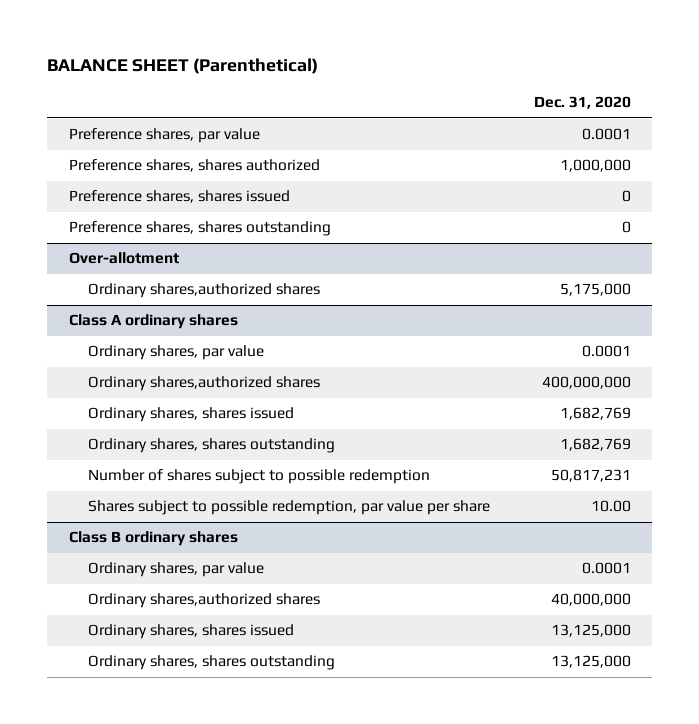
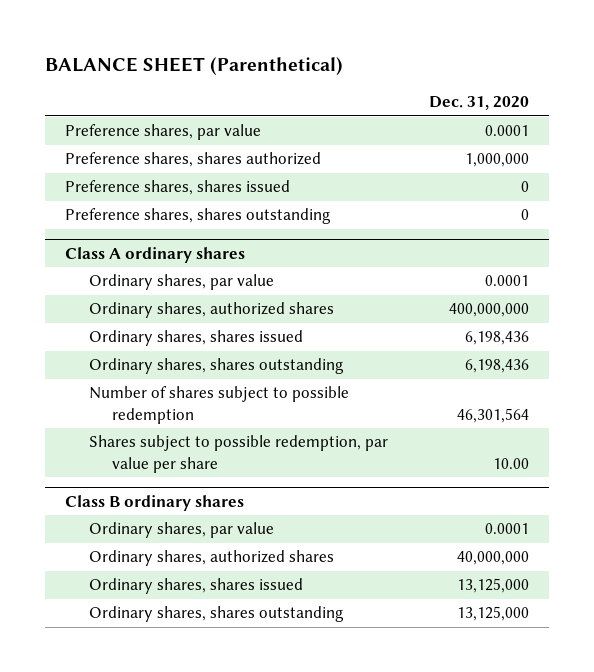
[68,252,179,265] Over-allotment -> none
[88,283,321,299] Ordinary shares,authorized shares -> none
[88,376,321,392] Ordinary shares,authorized shares -> [88,302,334,319] Ordinary shares, authorized shares
[559,407,631,421] 1,682,769 -> [464,331,529,346] 6,198,436
[559,438,631,452] 1,682,769 -> [464,359,529,374] 6,198,436
[550,469,631,483] 50,817,231 -> [456,407,529,423] 46,301,564
[88,593,321,609] Ordinary shares,authorized shares -> [88,550,334,567] Ordinary shares, authorized shares

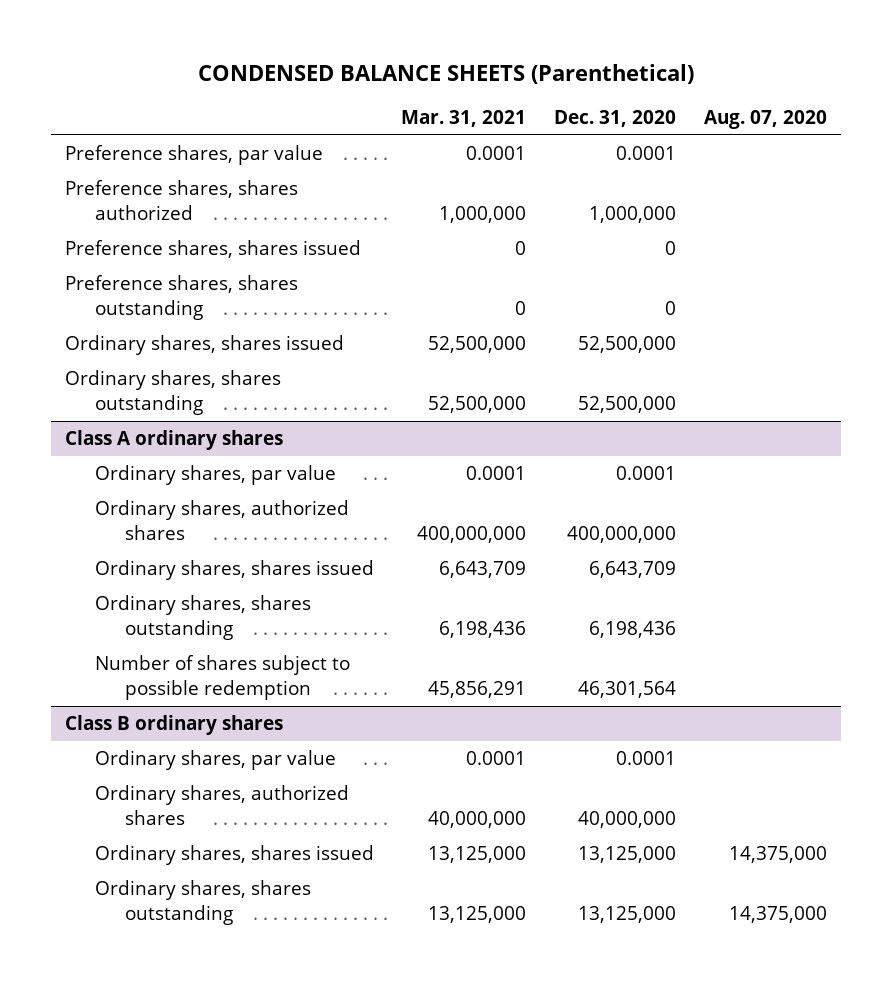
[44,57,343,76] BALANCE SHEET (Parenthetical) -> [197,63,694,84] CONDENSED BALANCE SHEETS (Parenthetical)
none -> [401,109,527,127] Mar. 31, 2021
none -> [703,109,827,129] Aug. 07, 2020
none -> [65,335,345,356] Ordinary shares, shares issued
none -> [65,370,282,415] Ordinary shares, shares outstanding
[464,331,529,346] 6,198,436 -> [589,561,677,579] 6,643,709
[88,435,388,473] Shares subject to possible redemption, par value per share -> none

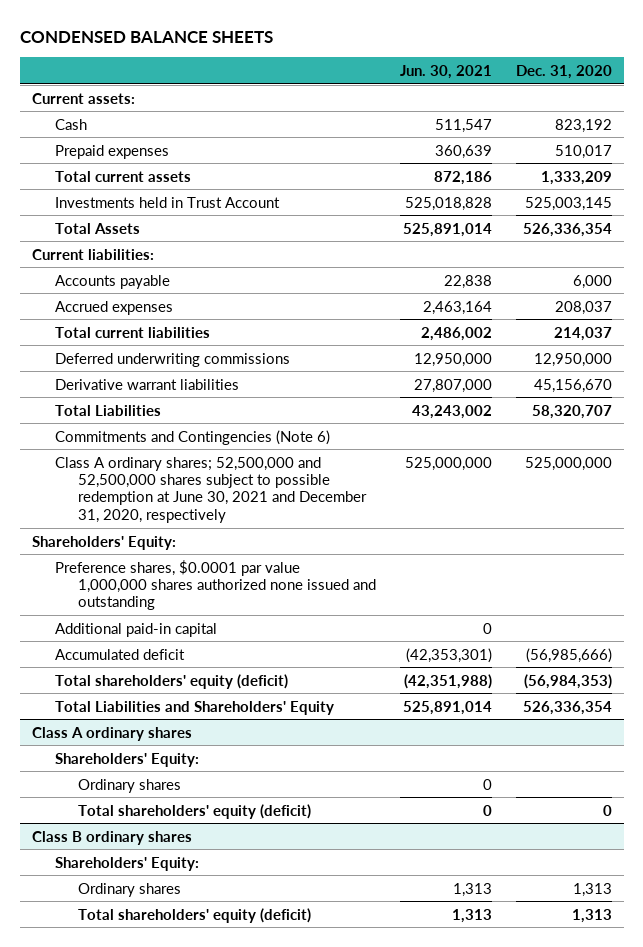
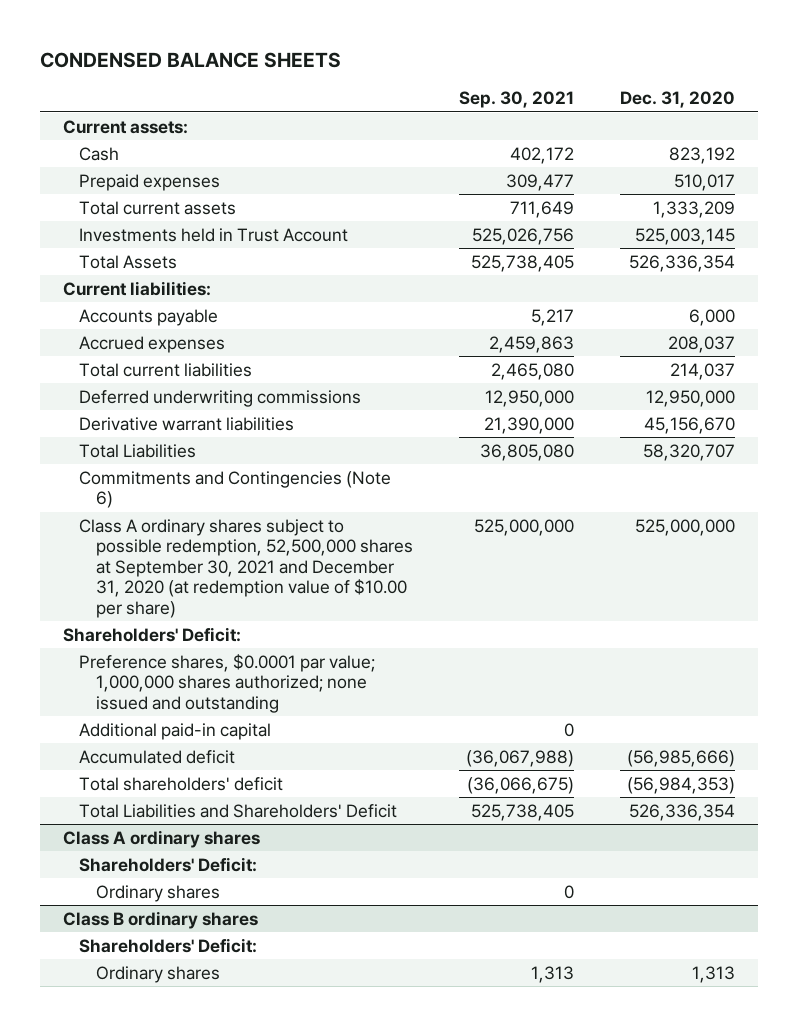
[400,64,493,79] Jun. 30, 2021 -> none
none -> [459,91,575,109] Sep. 30, 2021
[54,456,368,523] Class A ordinary shares; 52,500,000 and 52,500,000 shares subject to possible redemption at June 30, 2021 and December 31, 2020, respectively -> [79,518,414,619] Class A ordinary shares subject to possible redemption, 52,500,000 shares at September 30, 2021 and December 31, 2020 (at redemption value of $10.00 per share)
[31,535,176,550] Shareholders' Equity: -> [62,626,241,642] Shareholders' Deficit:
[54,559,377,611] Preference shares, $0.0001 par value 1,000,000 shares authorized none issued and outstanding -> [79,653,376,713] Preference shares, $0.0001 par value; 1,000,000 shares authorized; none issued and outstanding
[54,673,288,689] Total shareholders' equity (deficit) -> [79,776,284,791] Total shareholders' deficit
[54,700,334,715] Total Liabilities and Shareholders' Equity -> [79,803,398,818] Total Liabilities and Shareholders' Deficit
[54,752,199,767] Shareholders' Equity: -> [79,856,258,872] Shareholders' Deficit:
[78,803,312,819] Total shareholders' equity (deficit) -> none
[54,856,199,871] Shareholders' Equity: -> [79,937,258,953] Shareholders' Deficit:
[78,907,312,923] Total shareholders' equity (deficit) -> none

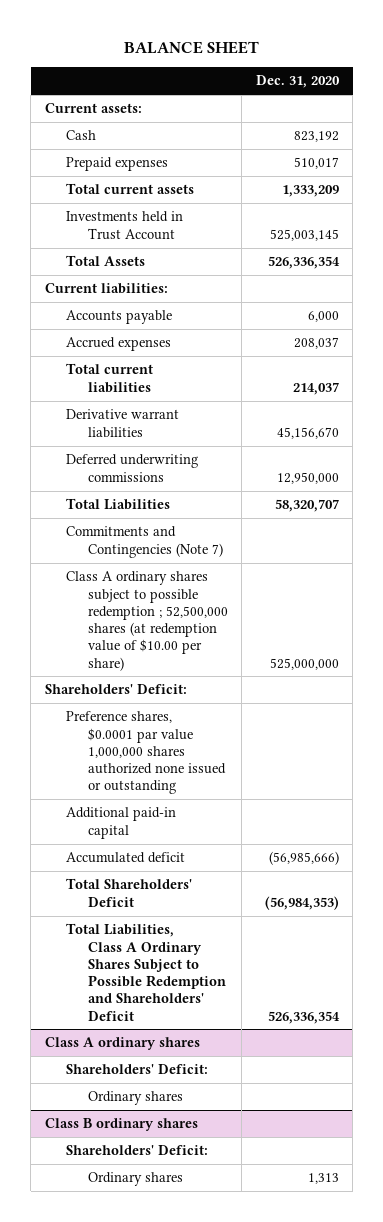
[39,51,341,68] CONDENSED BALANCE SHEETS -> [123,40,259,54] BALANCE SHEET
[459,91,575,109] Sep. 30, 2021 -> none
[79,389,362,407] Deferred underwriting commissions -> [66,454,199,482] Deferred underwriting commissions
[79,470,392,509] Commitments and Contingencies (Note 6) -> [66,526,223,558] Commitments and Contingencies (Note 7)
[79,518,414,619] Class A ordinary shares subject to possible redemption, 52,500,000 shares at September 30, 2021 and December 31, 2020 (at redemption value of $10.00 per share) -> [66,571,228,671] Class A ordinary shares subject to possible redemption ; 52,500,000 shares (at redemption value of $10.00 per share)
[79,653,376,713] Preference shares, $0.0001 par value; 1,000,000 shares authorized; none issued and outstanding -> [66,711,226,795] Preference shares, $0.0001 par value 1,000,000 shares authorized none issued or outstanding
[79,776,284,791] Total shareholders' deficit -> [66,878,193,907] Total Shareholders' Deficit
[79,803,398,818] Total Liabilities and Shareholders' Deficit -> [66,923,226,1021] Total Liabilities, Class A Ordinary Shares Subject to Possible Redemption and Shareholders' Deficit

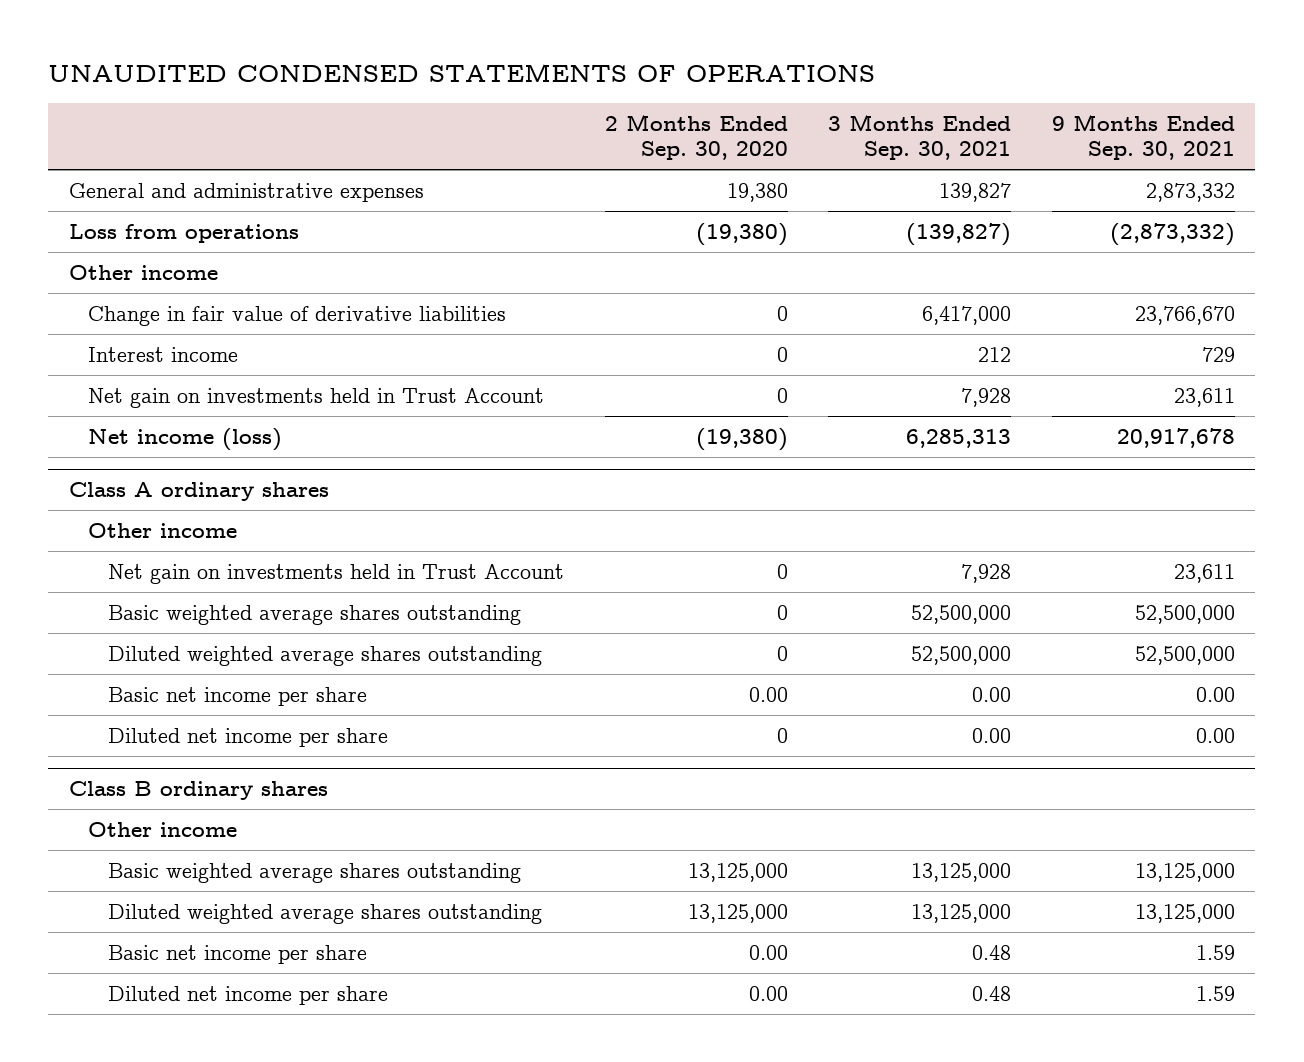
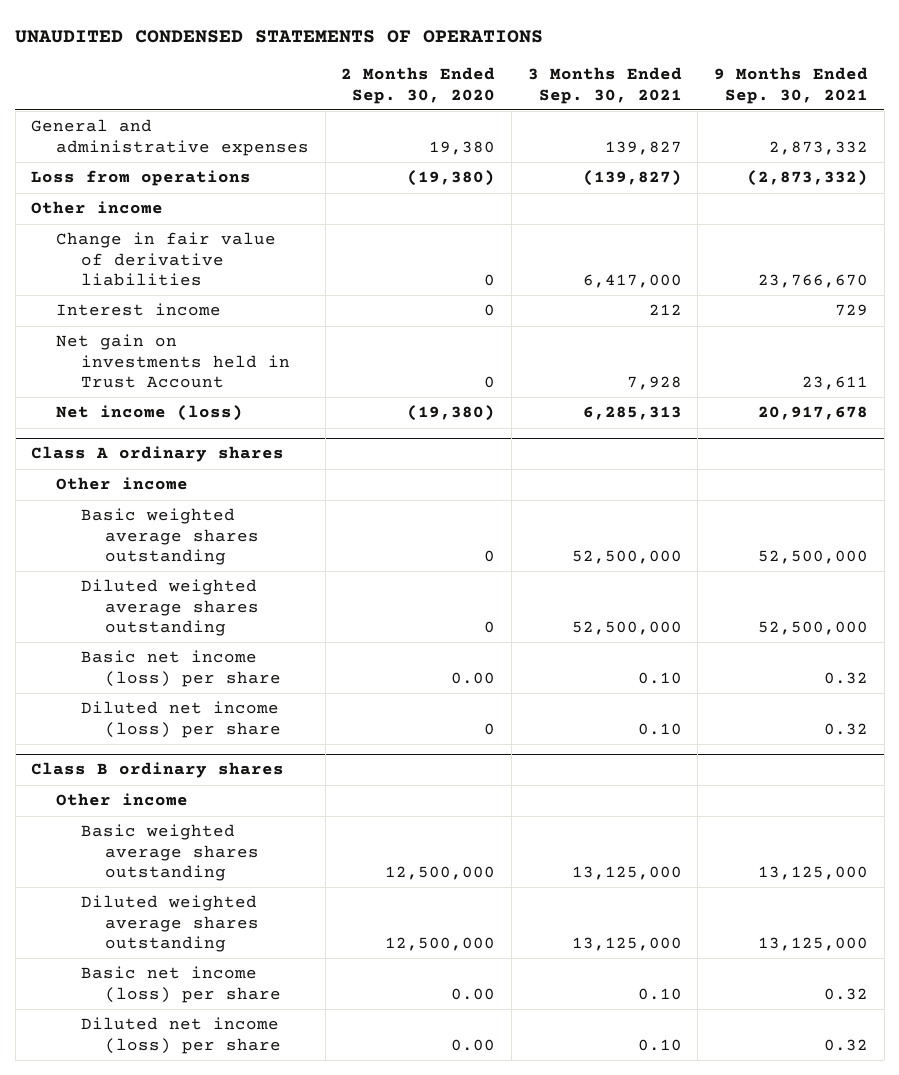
[107,563,564,584] Net gain on investments held in Trust Account -> none
[107,686,367,706] Basic net income per share -> [80,650,282,687] Basic net income (loss) per share
[972,686,1012,702] 0.00 -> [637,671,682,684] 0.10
[1196,686,1236,702] 0.00 -> [823,671,868,684] 0.32
[107,727,388,747] Diluted net income per share -> [80,701,282,738] Diluted net income (loss) per share
[972,727,1012,743] 0.00 -> [637,722,682,735] 0.10
[1196,727,1236,743] 0.00 -> [823,722,868,735] 0.32
[687,862,788,882] 13,125,000 -> [385,865,496,880] 12,500,000
[687,903,788,923] 13,125,000 -> [385,936,496,951] 12,500,000
[107,944,367,964] Basic net income per share -> [80,966,282,1003] Basic net income (loss) per share
[972,944,1012,960] 0.48 -> [637,987,682,1000] 0.10
[1196,944,1236,960] 1.59 -> [823,987,868,1000] 0.32
[107,985,388,1005] Diluted net income per share -> [80,1017,282,1054] Diluted net income (loss) per share
[972,985,1012,1001] 0.48 -> [637,1038,682,1051] 0.10
[1196,985,1236,1001] 1.59 -> [823,1038,868,1051] 0.32

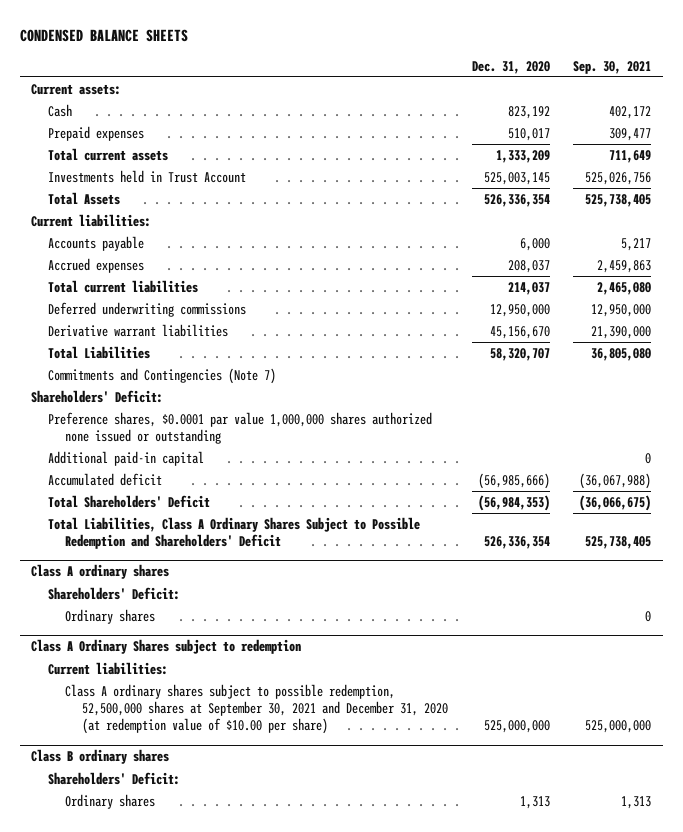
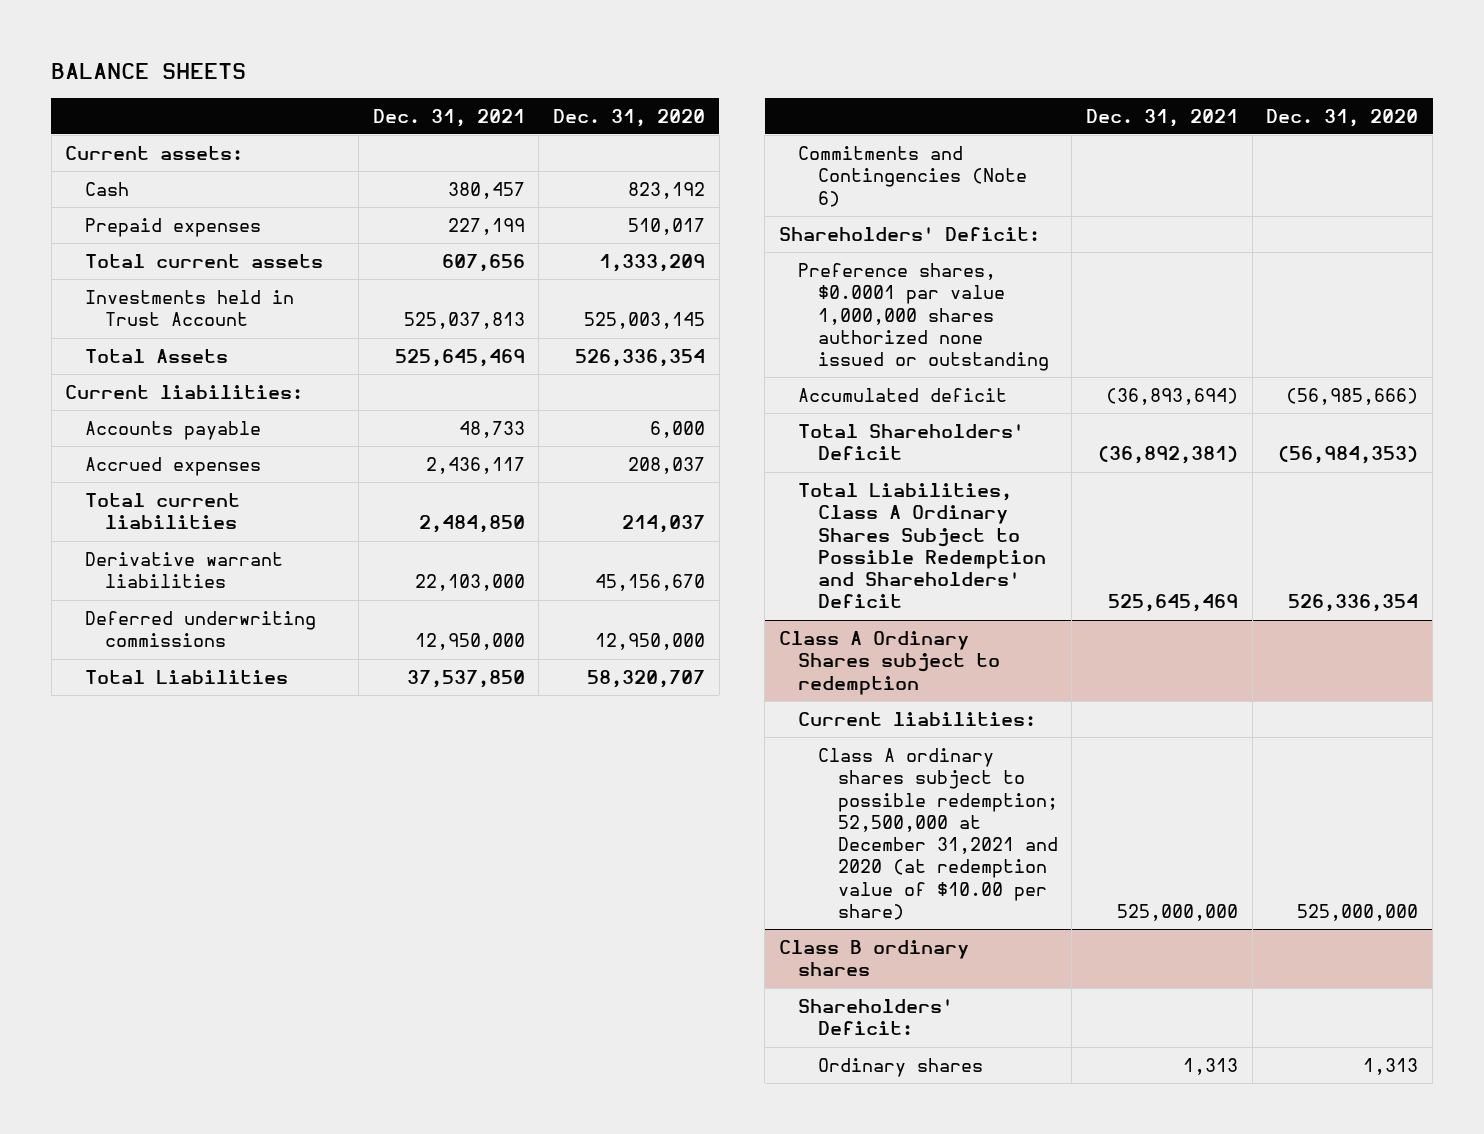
[19,29,188,43] CONDENSED BALANCE SHEETS -> [51,63,247,80] BALANCE SHEETS
[573,60,652,74] Sep. 30, 2021 -> none
none -> [372,108,525,127] Dec. 31, 2021
[48,301,247,317] Deferred underwriting commissions -> [84,611,316,648] Deferred underwriting commissions
[48,367,277,384] Commitments and Contingencies (Note 7) -> [798,146,1028,207] Commitments and Contingencies (Note 6)
[48,450,205,466] Additional paid-in capital -> none
[31,564,170,580] Class A ordinary shares -> none
[48,586,181,600] Shareholders' Deficit: -> none
[65,608,156,624] Ordinary shares -> none
[65,683,449,735] Class A ordinary shares subject to possible redemption, 52,500,000 shares at September 30, 2021 and December 31, 2020 (at redemption value of $10.00 per share) -> [818,748,1058,921] Class A ordinary shares subject to possible redemption; 52,500,000 at December 31,2021 and 2020 (at redemption value of $10.00 per share)

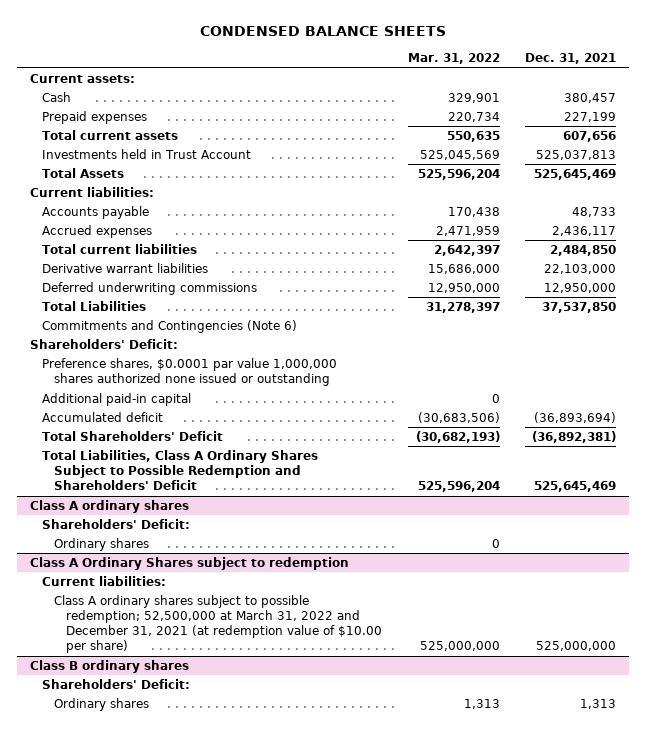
[51,63,247,80] BALANCE SHEETS -> [200,26,447,37] CONDENSED BALANCE SHEETS
[552,108,705,127] Dec. 31, 2020 -> none
none -> [407,53,500,65] Mar. 31, 2022
none -> [42,393,192,407] Additional paid-in capital
none -> [30,500,190,514] Class A ordinary shares
none -> [42,519,191,530] Shareholders' Deficit:
none -> [54,538,150,552] Ordinary shares
[818,748,1058,921] Class A ordinary shares subject to possible redemption; 52,500,000 at December 31,2021 and 2020 (at redemption value of $10.00 per share) -> [54,595,383,654] Class A ordinary shares subject to possible redemption; 52,500,000 at March 31, 2022 and December 31, 2021 (at redemption value of $10.00 per share)

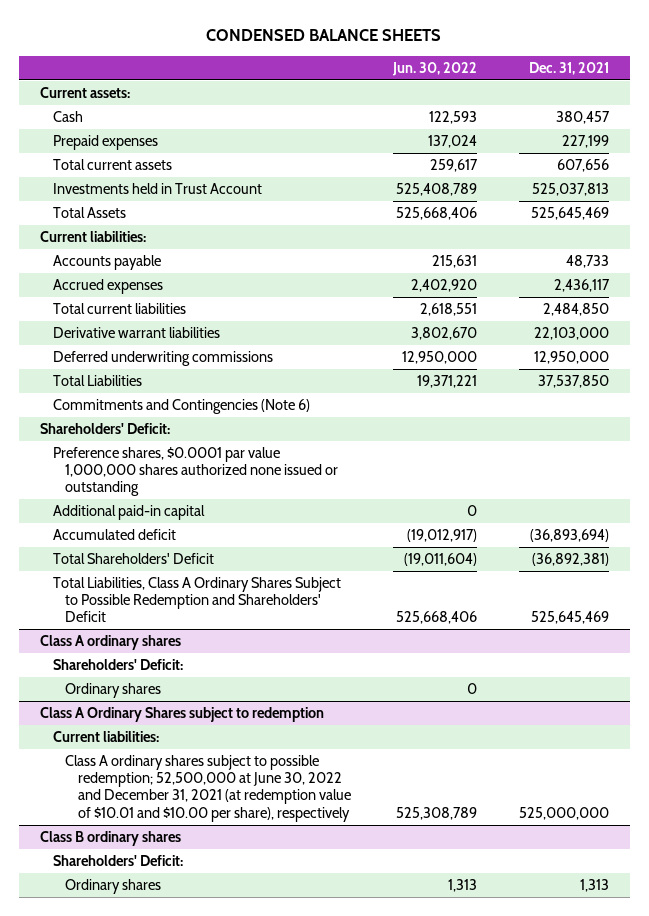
[407,53,500,65] Mar. 31, 2022 -> none
none -> [391,61,477,76] Jun. 30, 2022
[54,595,383,654] Class A ordinary shares subject to possible redemption; 52,500,000 at March 31, 2022 and December 31, 2021 (at redemption value of $10.00 per share) -> [65,755,351,822] Class A ordinary shares subject to possible redemption; 52,500,000 at June 30, 2022 and December 31, 2021 (at redemption value of $10.01 and $10.00 per share), respectively

